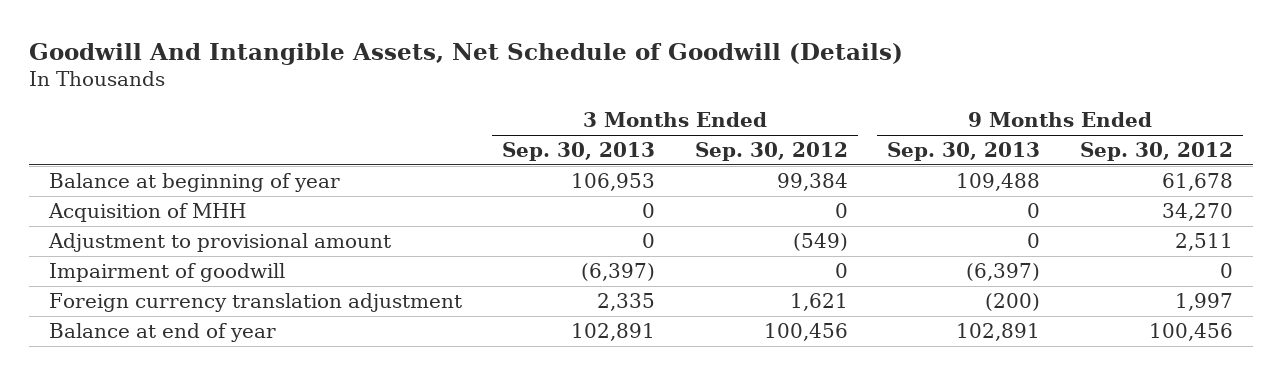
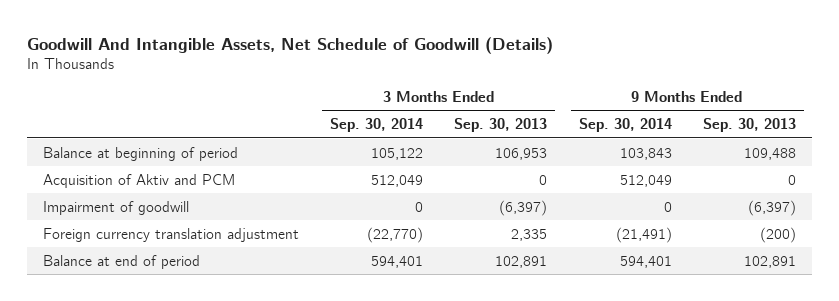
[694,142,848,162] Sep. 30, 2012 -> none
[1079,142,1233,162] Sep. 30, 2012 -> none
none -> [330,117,424,132] Sep. 30, 2014
none -> [578,117,672,132] Sep. 30, 2014
[48,232,392,252] Adjustment to provisional amount -> none
[49,172,341,192] Balance at beginning of year -> [43,146,239,161] Balance at beginning of period
[48,202,247,222] Acquisition of MHH -> [43,173,236,188] Acquisition of Aktiv and PCM
[49,322,277,342] Balance at end of year -> [43,254,201,269] Balance at end of period

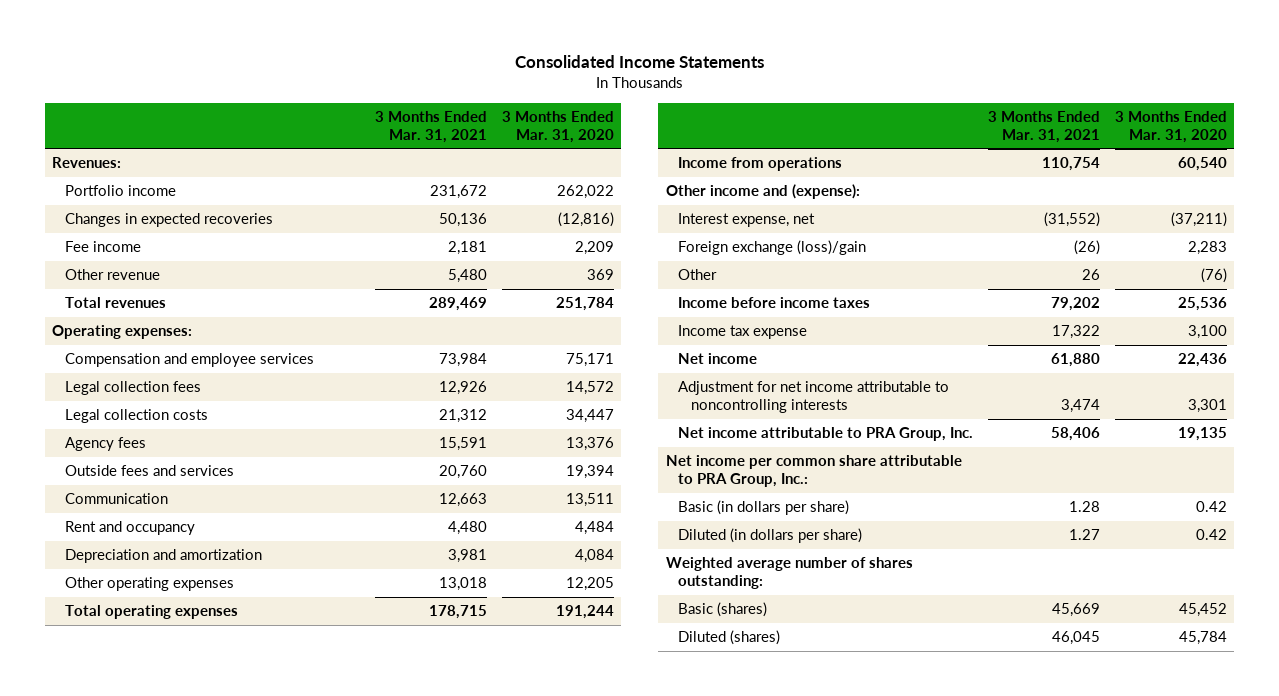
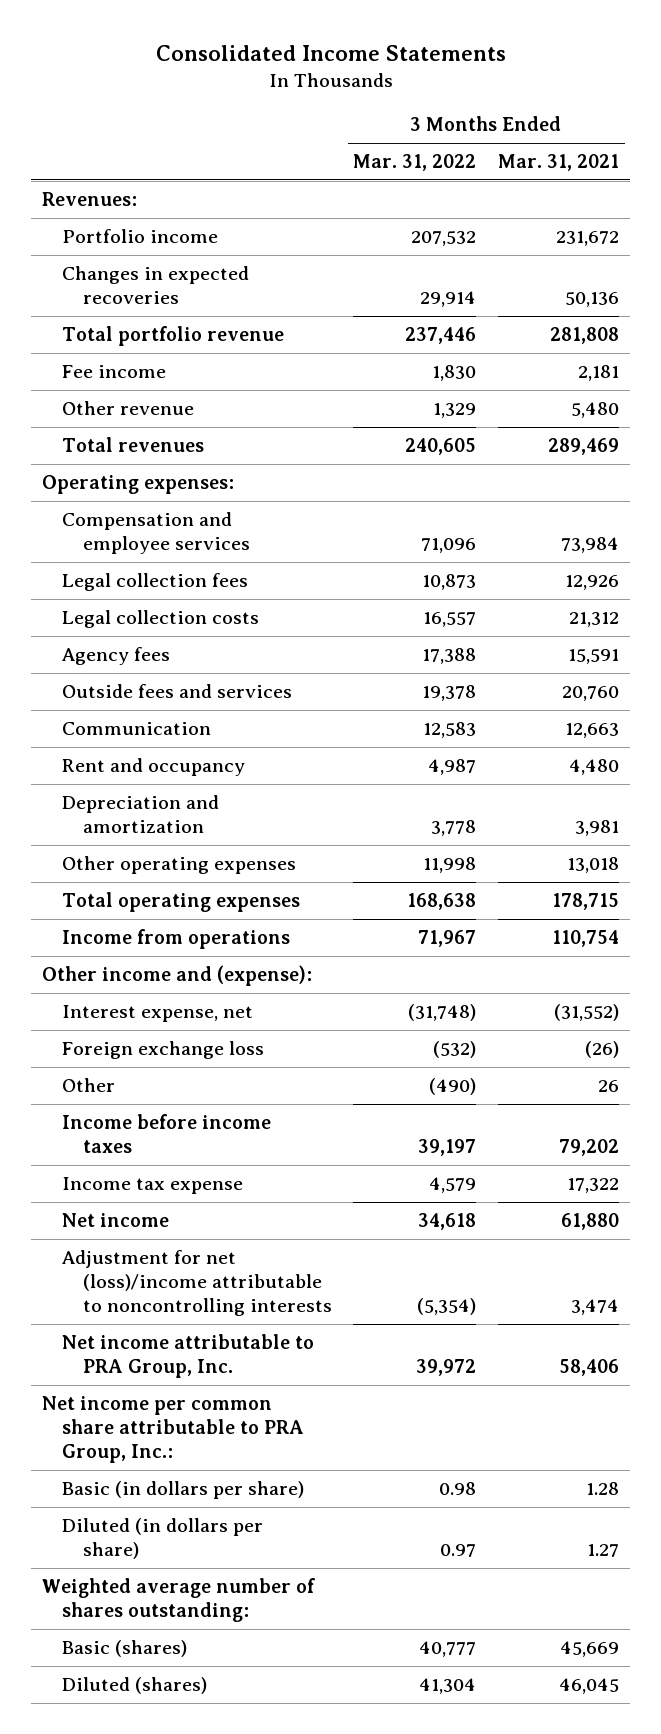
[501,110,614,143] 3 Months Ended Mar. 31, 2020 -> none
none -> [353,154,477,172] Mar. 31, 2022
none -> [62,326,285,347] Total portfolio revenue
[678,240,867,256] Foreign exchange (loss)/gain -> [62,1041,265,1060] Foreign exchange loss
[678,381,950,414] Adjustment for net income attributable to noncontrolling interests -> [62,1250,332,1317] Adjustment for net (loss)/income attributable to noncontrolling interests

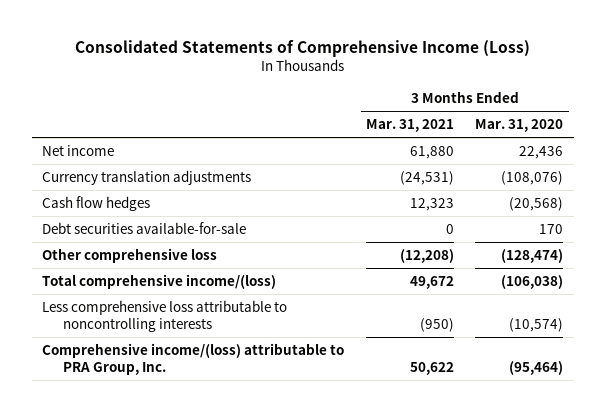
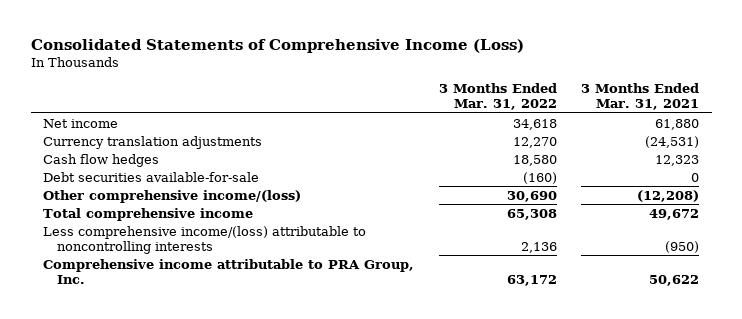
[475,119,564,133] Mar. 31, 2020 -> none
none -> [438,83,557,111] 3 Months Ended Mar. 31, 2022
[42,248,218,264] Other comprehensive loss -> [42,189,301,203] Other comprehensive income/(loss)
[42,274,277,290] Total comprehensive income/(loss) -> [42,207,253,221] Total comprehensive income
[42,300,288,332] Less comprehensive loss attributable to noncontrolling interests -> [42,225,366,254] Less comprehensive income/(loss) attributable to noncontrolling interests
[42,343,345,375] Comprehensive income/(loss) attributable to PRA Group, Inc. -> [42,258,414,284] Comprehensive income attributable to PRA Group, Inc.

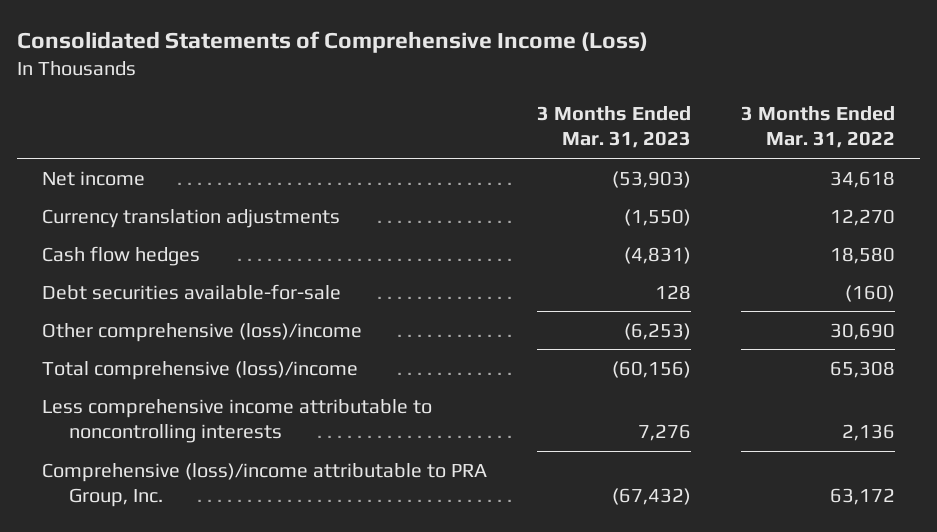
[581,83,700,111] 3 Months Ended Mar. 31, 2021 -> none
none -> [536,106,691,149] 3 Months Ended Mar. 31, 2023
[42,189,301,203] Other comprehensive income/(loss) -> [42,322,363,342] Other comprehensive (loss)/income
[42,207,253,221] Total comprehensive income -> [42,360,359,380] Total comprehensive (loss)/income
[42,225,366,254] Less comprehensive income/(loss) attributable to noncontrolling interests -> [42,398,433,443] Less comprehensive income attributable to noncontrolling interests
[42,258,414,284] Comprehensive income attributable to PRA Group, Inc. -> [42,462,488,507] Comprehensive (loss)/income attributable to PRA Group, Inc.

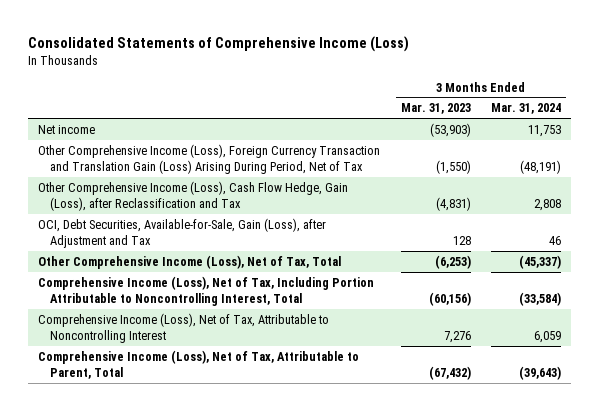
[740,106,895,149] 3 Months Ended Mar. 31, 2022 -> none
none -> [490,103,561,115] Mar. 31, 2024
[42,208,341,228] Currency translation adjustments -> [38,143,381,174] Other Comprehensive Income (Loss), Foreign Currency Transaction and Translation Gain (Loss) Arising During Period, Net of Tax
[42,245,201,266] Cash flow hedges -> [38,180,349,211] Other Comprehensive Income (Loss), Cash Flow Hedge, Gain (Loss), after Reclassification and Tax
[42,283,342,300] Debt securities available-for-sale -> [38,217,327,248] OCI, Debt Securities, Available-for-Sale, Gain (Loss), after Adjustment and Tax
[42,322,363,342] Other comprehensive (loss)/income -> [38,254,342,269] Other Comprehensive Income (Loss), Net of Tax, Total
[42,360,359,380] Total comprehensive (loss)/income -> [38,275,375,306] Comprehensive Income (Loss), Net of Tax, Including Portion Attributable to Noncontrolling Interest, Total
[42,398,433,443] Less comprehensive income attributable to noncontrolling interests -> [38,312,330,343] Comprehensive Income (Loss), Net of Tax, Attributable to Noncontrolling Interest
[42,462,488,507] Comprehensive (loss)/income attributable to PRA Group, Inc. -> [38,349,360,379] Comprehensive Income (Loss), Net of Tax, Attributable to Parent, Total

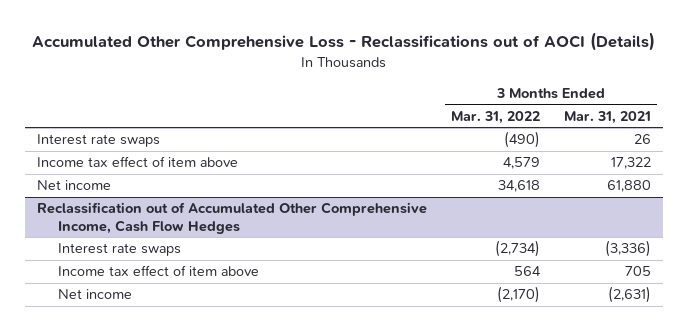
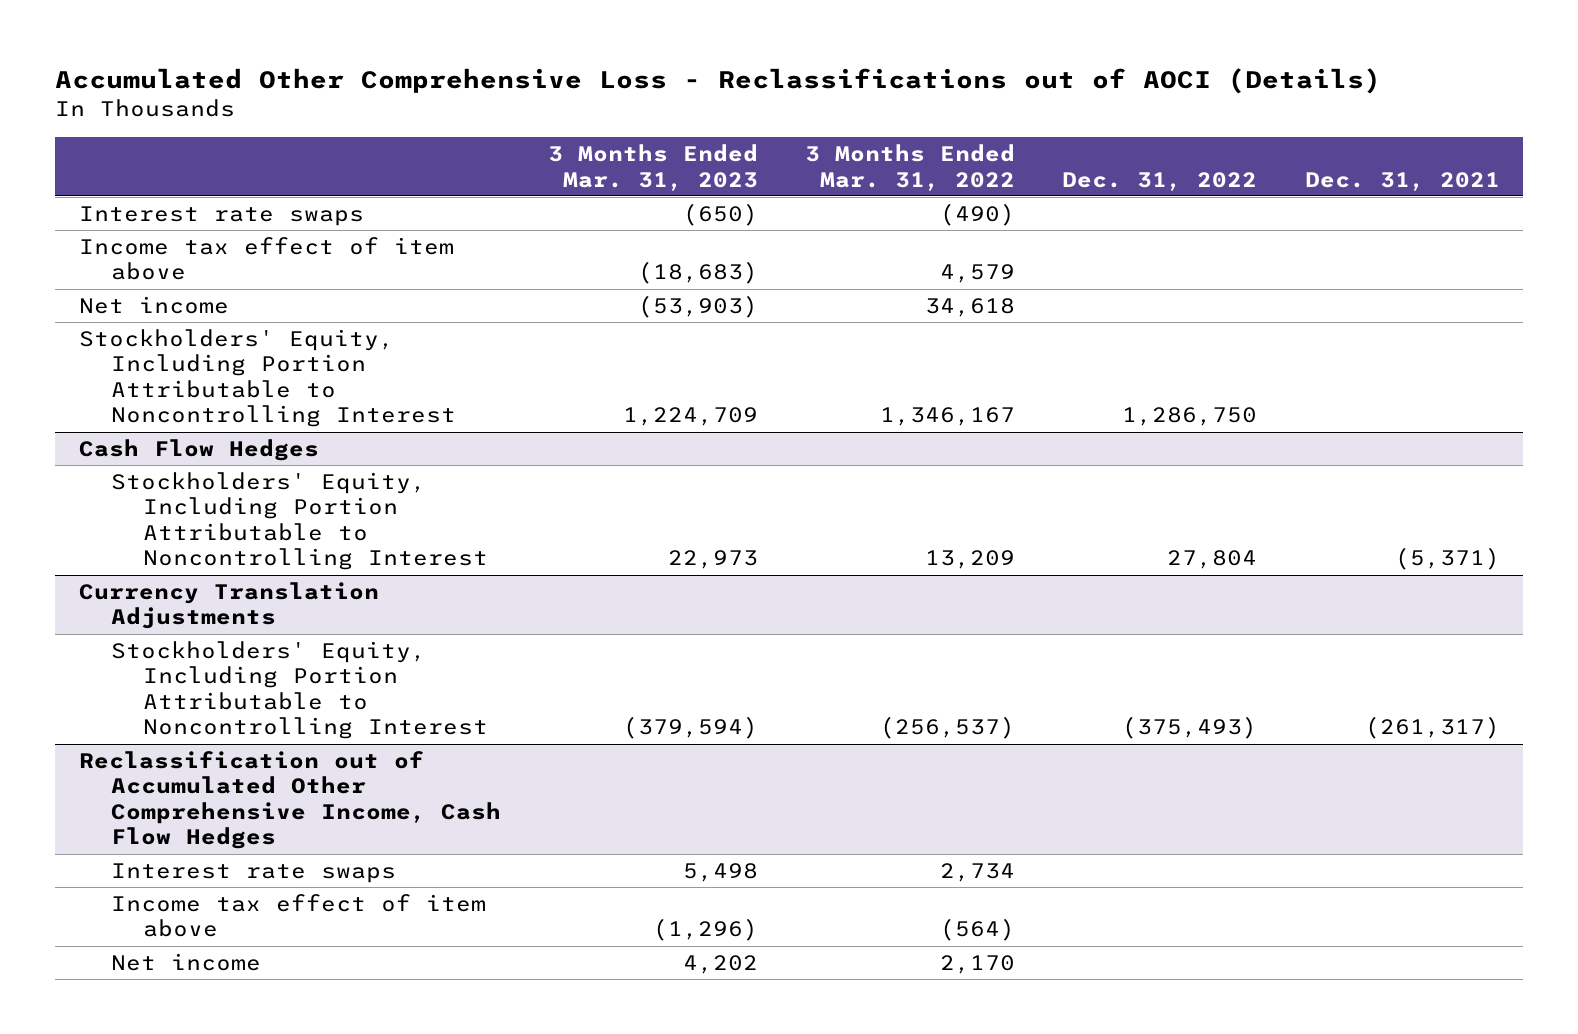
[564,110,652,124] Mar. 31, 2021 -> none
none -> [548,144,759,191] 3 Months Ended Mar. 31, 2023
none -> [1062,171,1258,191] Dec. 31, 2022
none -> [1304,171,1500,191] Dec. 31, 2021
none -> [78,329,456,428] Stockholders' Equity, Including Portion Attributable to Noncontrolling Interest
none -> [78,439,319,462] Cash Flow Hedges
none -> [110,472,488,571] Stockholders' Equity, Including Portion Attributable to Noncontrolling Interest
none -> [78,582,379,630] Currency Translation Adjustments
none -> [110,641,488,740] Stockholders' Equity, Including Portion Attributable to Noncontrolling Interest
[495,240,541,258] (2,734) -> [940,863,1016,883] 2,734
[514,266,542,277] 564 -> [940,918,1016,942] (564)
[497,286,541,304] (2,170) -> [940,955,1016,975] 2,170

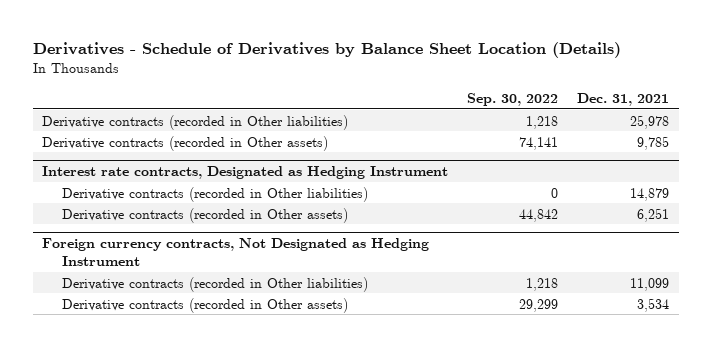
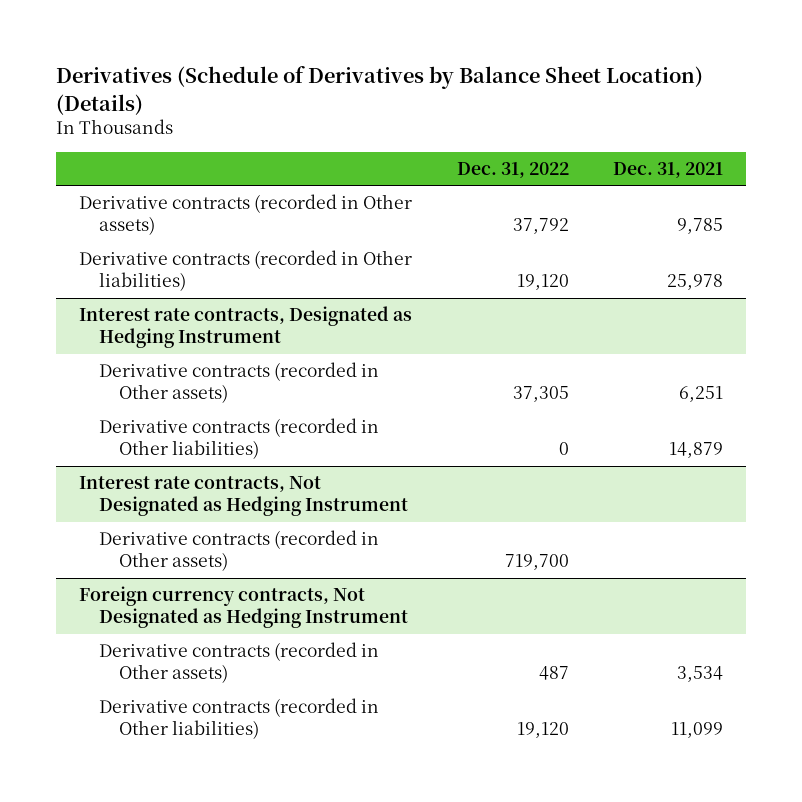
[32,42,621,59] Derivatives - Schedule of Derivatives by Balance Sheet Location (Details) -> [56,66,704,115] Derivatives (Schedule of Derivatives by Balance Sheet Location) (Details)
[467,92,559,106] Sep. 30, 2022 -> none
none -> [456,162,569,179] Dec. 31, 2022
[42,114,349,130] Derivative contracts (recorded in Other liabilities) -> [78,249,412,292] Derivative contracts (recorded in Other liabilities)
[62,186,369,202] Derivative contracts (recorded in Other liabilities) -> [98,417,379,460] Derivative contracts (recorded in Other liabilities)
none -> [78,475,408,517] Interest rate contracts, Not Designated as Hedging Instrument
none -> [98,529,379,572] Derivative contracts (recorded in Other assets)
[62,276,369,292] Derivative contracts (recorded in Other liabilities) -> [98,697,379,740] Derivative contracts (recorded in Other liabilities)

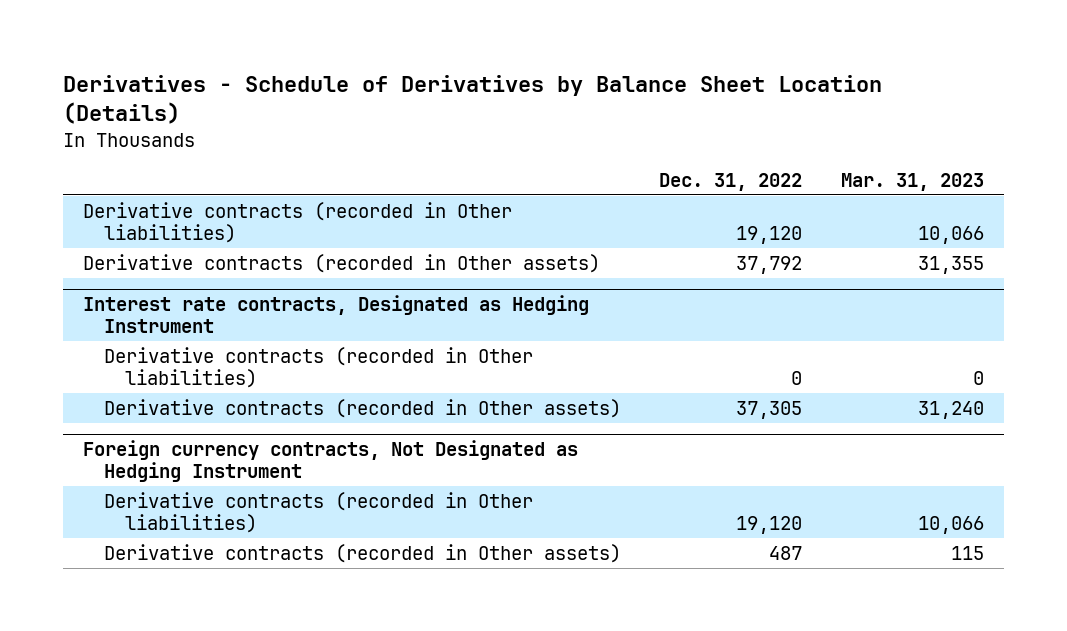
[56,66,704,115] Derivatives (Schedule of Derivatives by Balance Sheet Location) (Details) -> [63,75,883,125] Derivatives - Schedule of Derivatives by Balance Sheet Location (Details)
[613,162,724,179] Dec. 31, 2021 -> none
none -> [841,172,985,191] Mar. 31, 2023
[78,193,412,236] Derivative contracts (recorded in Other assets) -> [82,253,600,273] Derivative contracts (recorded in Other assets)
[78,475,408,517] Interest rate contracts, Not Designated as Hedging Instrument -> none
[98,529,379,572] Derivative contracts (recorded in Other assets) -> none
[98,361,379,404] Derivative contracts (recorded in Other assets) -> [103,398,621,418] Derivative contracts (recorded in Other assets)
[98,641,379,684] Derivative contracts (recorded in Other assets) -> [103,543,621,563] Derivative contracts (recorded in Other assets)

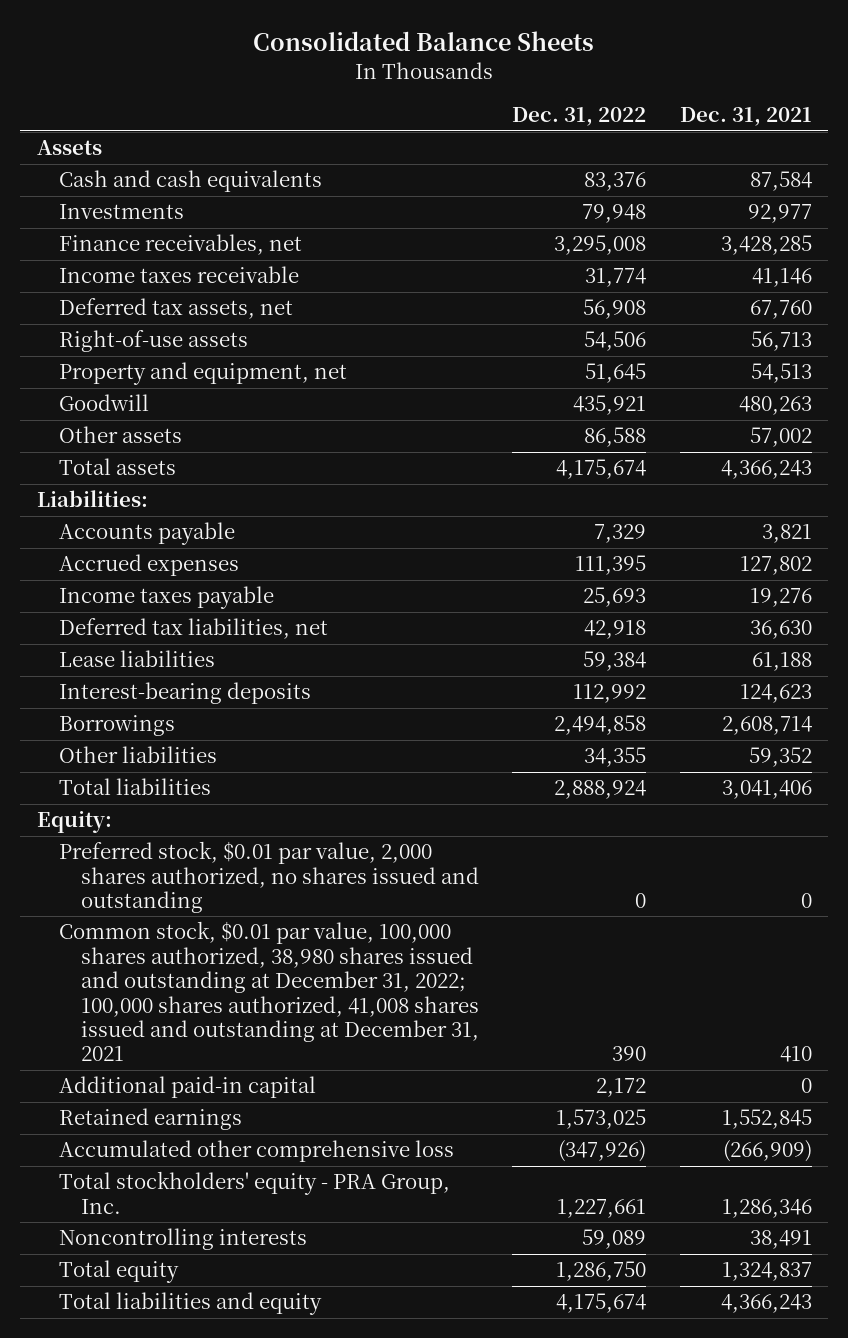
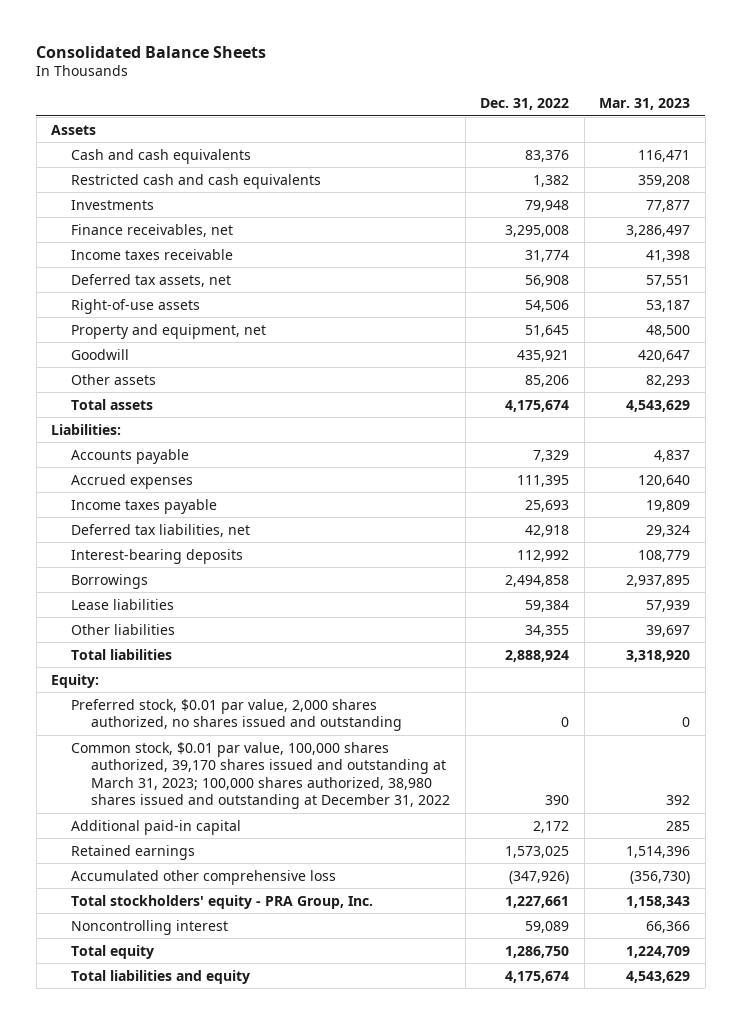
[679,107,812,127] Dec. 31, 2021 -> none
none -> [599,97,691,110] Mar. 31, 2023
none -> [71,173,322,189] Restricted cash and cash equivalents
[584,427,647,448] 86,588 -> [525,374,570,387] 85,206
[58,650,215,668] Lease liabilities -> [71,598,175,610] Lease liabilities
[58,921,479,1062] Common stock, $0.01 par value, 100,000 shares authorized, 38,980 shares issued and outstanding at December 31, 2022; 100,000 shares authorized, 41,008 shares issued and outstanding at December 31, 2021 -> [71,741,451,810] Common stock, $0.01 par value, 100,000 shares authorized, 39,170 shares issued and outstanding at March 31, 2023; 100,000 shares authorized, 38,980 shares issued and outstanding at December 31, 2022
[58,1228,307,1251] Noncontrolling interests -> [71,919,229,935] Noncontrolling interest

